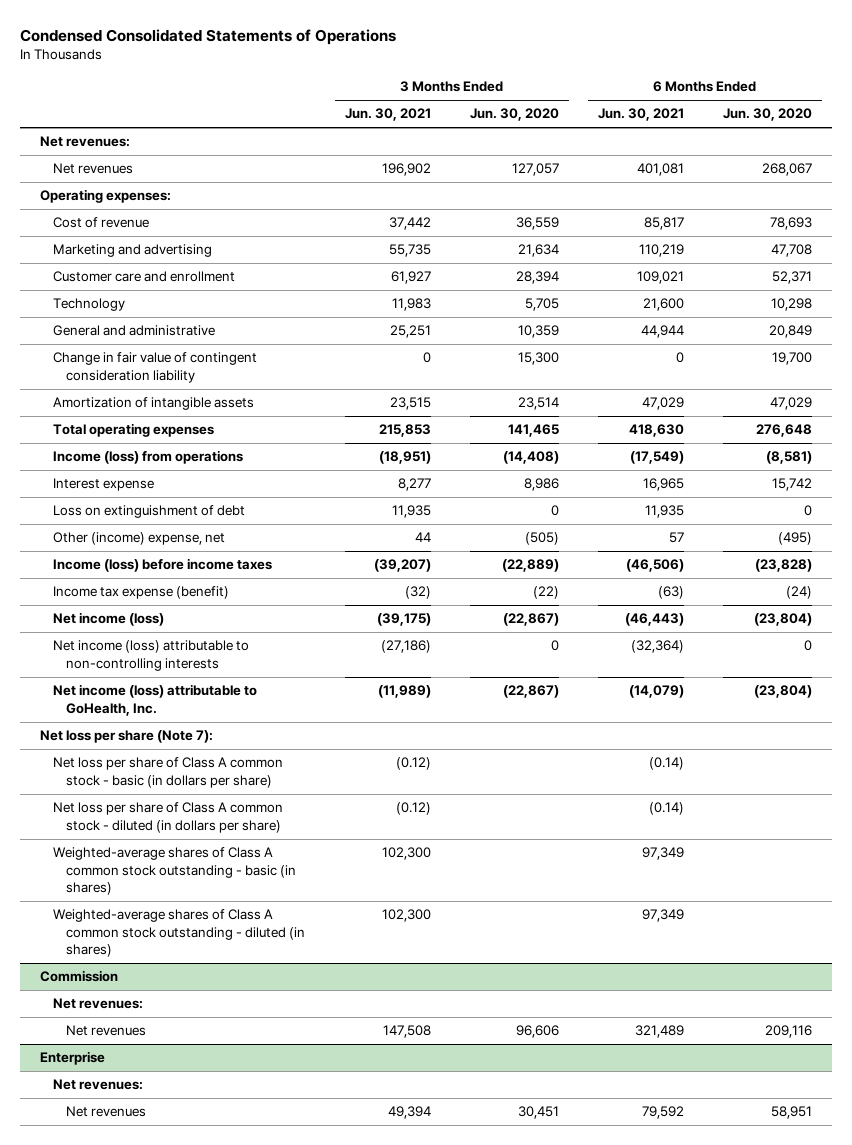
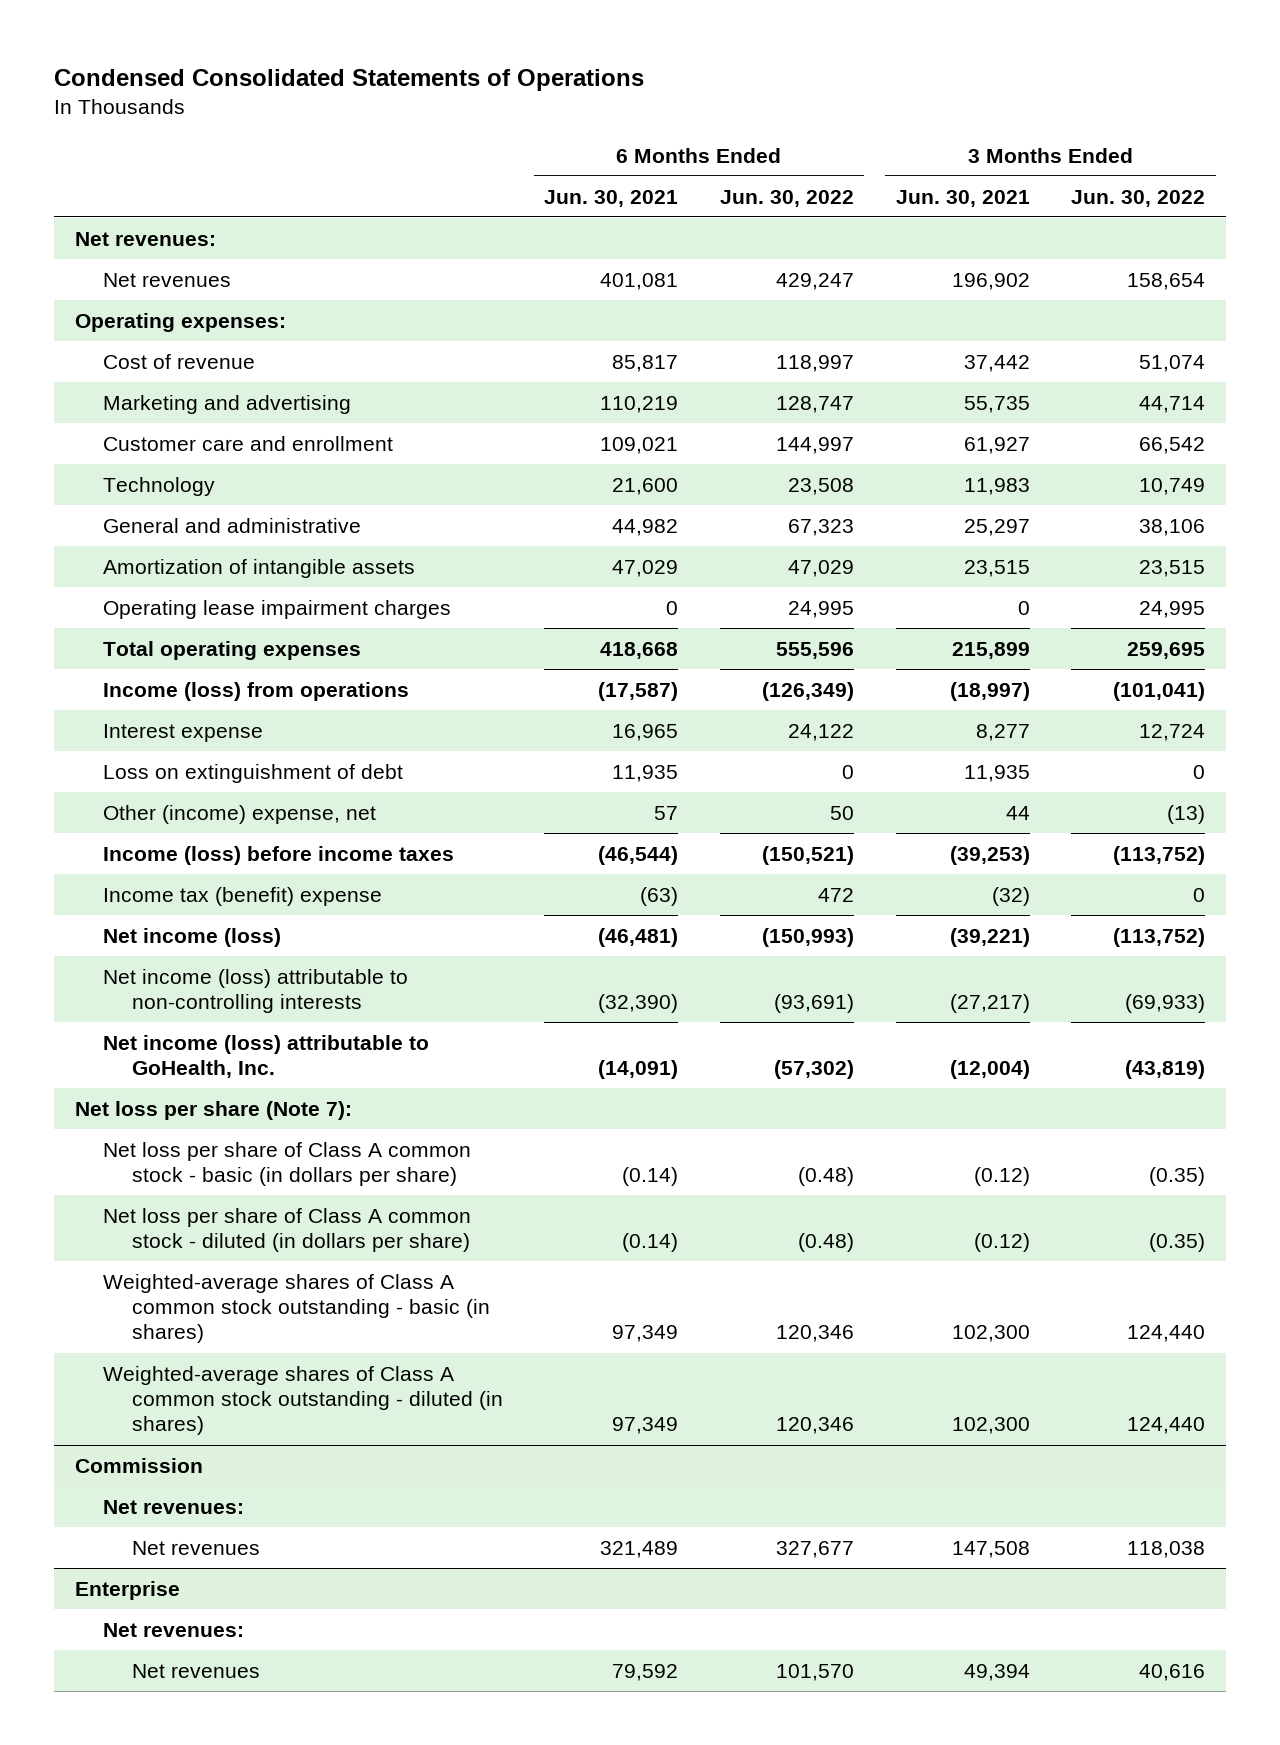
[469,108,559,122] Jun. 30, 2020 -> none
[723,108,813,122] Jun. 30, 2020 -> none
none -> [719,189,854,207] Jun. 30, 2022
none -> [1071,189,1206,207] Jun. 30, 2022
[53,352,258,383] Change in fair value of contingent consideration liability -> none
[389,325,431,339] 25,251 -> [963,518,1030,536] 25,297
[640,325,684,339] 44,944 -> [612,518,679,536] 44,982
none -> [103,599,452,619] Operating lease impairment charges
[378,424,431,438] 215,853 -> [951,641,1030,659] 215,899
[628,424,684,438] 418,630 -> [600,641,679,659] 418,668
[378,451,431,465] (18,951) -> [949,681,1030,701] (18,997)
[629,451,684,465] (17,549) -> [598,681,679,701] (17,587)
[373,559,431,573] (39,207) -> [949,845,1030,865] (39,253)
[625,559,684,573] (46,506) -> [598,845,679,865] (46,544)
[53,586,230,600] Income tax expense (benefit) -> [103,886,383,906] Income tax (benefit) expense
[376,613,431,627] (39,175) -> [949,927,1030,947] (39,221)
[624,613,684,627] (46,443) -> [598,927,679,947] (46,481)
[380,640,431,654] (27,186) -> [949,994,1030,1014] (27,217)
[630,640,684,654] (32,364) -> [598,994,679,1014] (32,390)
[377,685,431,699] (11,989) -> [949,1060,1030,1080] (12,004)
[628,685,684,699] (14,079) -> [598,1060,679,1080] (14,091)

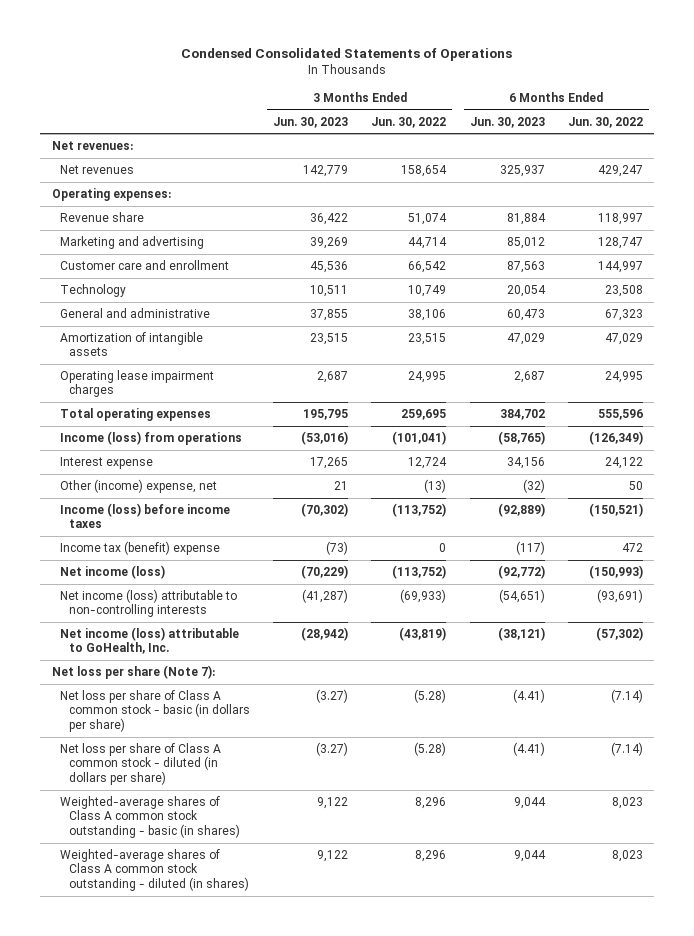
[544,189,679,207] Jun. 30, 2021 -> none
[895,189,1030,207] Jun. 30, 2021 -> none
none -> [273,116,349,128] Jun. 30, 2023
none -> [469,116,545,128] Jun. 30, 2023
[103,353,256,369] Cost of revenue -> [60,212,145,223] Revenue share
[103,763,404,783] Loss on extinguishment of debt -> none
[74,1457,203,1473] Commission -> none
[103,1499,245,1514] Net revenues: -> none
[131,1540,260,1555] Net revenues -> none
[74,1580,180,1600] Enterprise -> none
[103,1622,245,1637] Net revenues: -> none
[131,1663,260,1678] Net revenues -> none
[797,1167,854,1187] (0.48) -> [610,689,643,704] (7.14)
[1149,1167,1206,1187] (0.35) -> [414,689,447,704] (5.28)
[797,1233,854,1253] (0.48) -> [610,742,643,757] (7.14)
[1149,1233,1206,1253] (0.35) -> [414,742,447,757] (5.28)
[775,1325,854,1343] 120,346 -> [611,797,643,810] 8,023
[1127,1325,1206,1343] 124,440 -> [415,797,447,810] 8,296
[775,1417,854,1435] 120,346 -> [611,850,643,863] 8,023
[1127,1417,1206,1435] 124,440 -> [415,850,447,863] 8,296

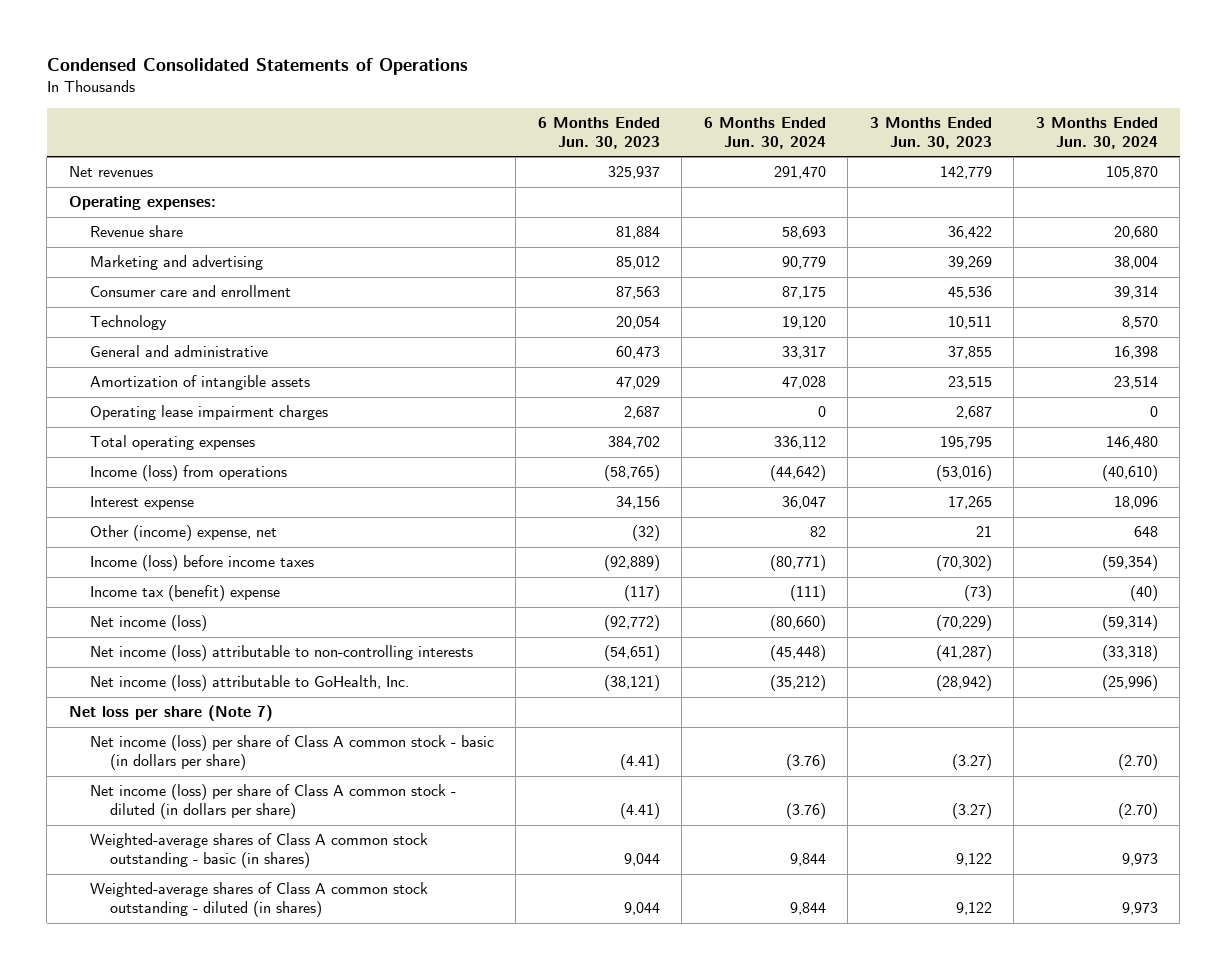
[371,116,447,128] Jun. 30, 2022 -> none
[567,116,643,128] Jun. 30, 2022 -> none
none -> [703,117,826,149] 6 Months Ended Jun. 30, 2024
none -> [1035,117,1158,149] 3 Months Ended Jun. 30, 2024
[51,141,133,151] Net revenues: -> none
[60,260,230,271] Customer care and enrollment -> [89,285,291,298] Consumer care and enrollment
[51,665,215,680] Net loss per share (Note 7): -> [68,705,273,722] Net loss per share (Note 7)
[60,690,250,732] Net loss per share of Class A common stock - basic (in dollars per share) -> [89,735,494,771] Net income (loss) per share of Class A common stock - basic (in dollars per share)
[60,743,222,785] Net loss per share of Class A common stock - diluted (in dollars per share) -> [89,784,456,820] Net income (loss) per share of Class A common stock - diluted (in dollars per share)

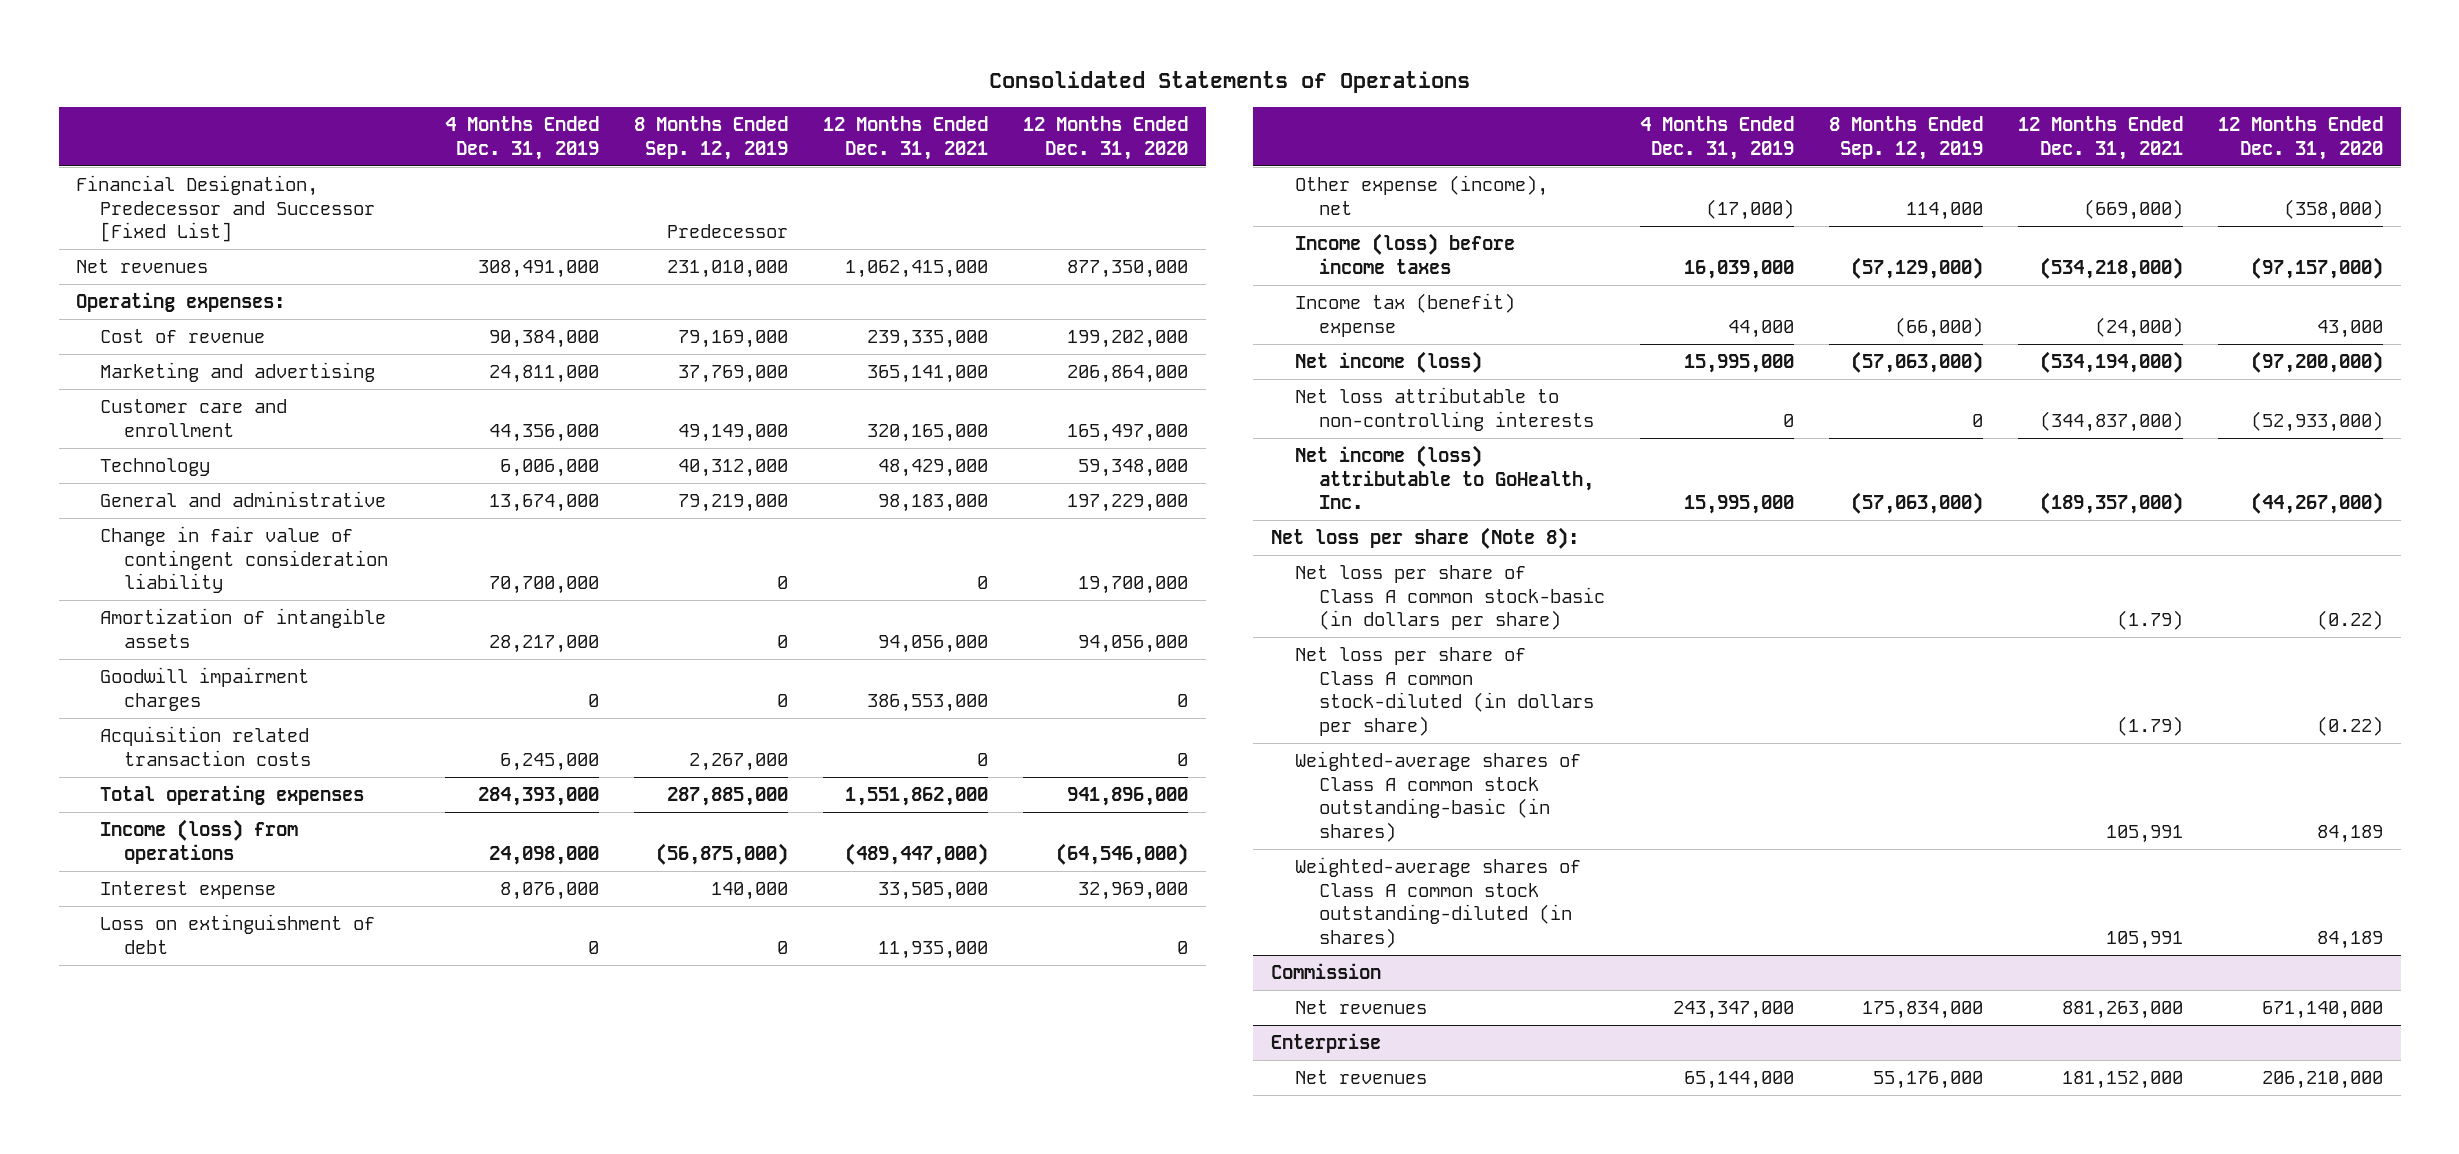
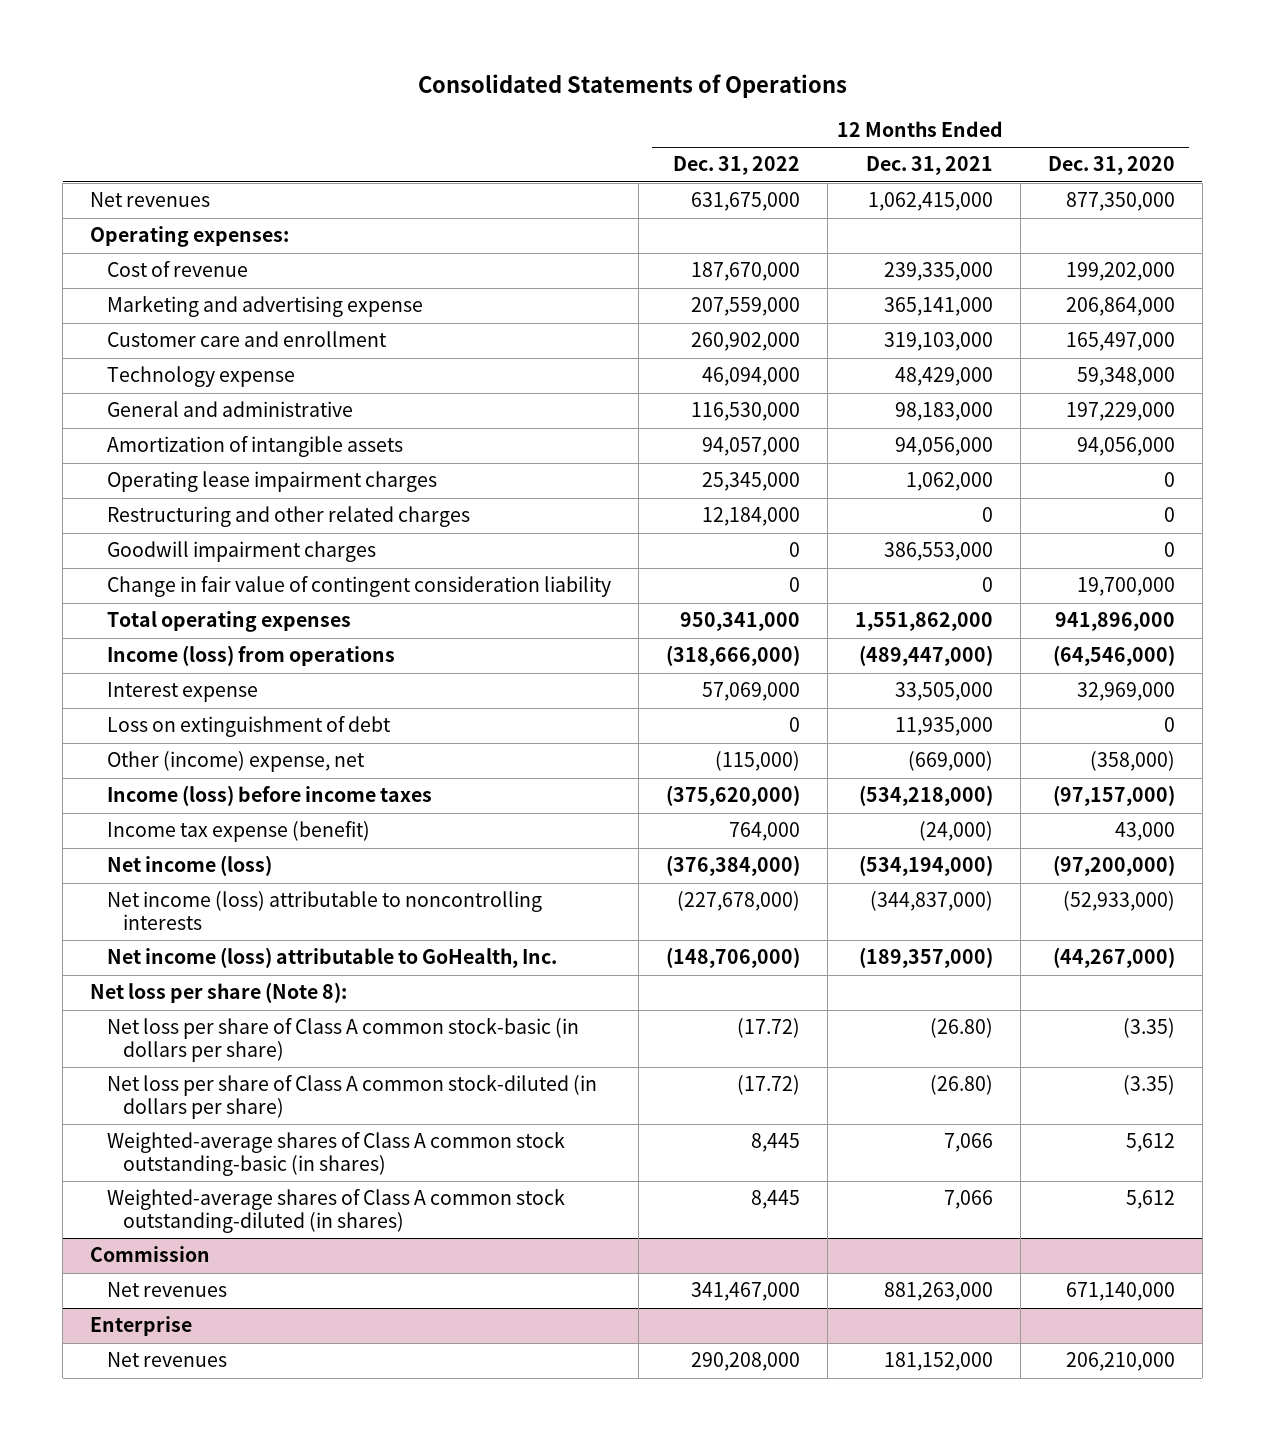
[445,116,600,160] 4 Months Ended Dec. 31, 2019 -> none
[634,116,789,160] 8 Months Ended Sep. 12, 2019 -> none
none -> [672,156,800,176] Dec. 31, 2022
[76,175,376,243] Financial Designation, Predecessor and Successor [Fixed List] -> none
[100,362,376,383] Marketing and advertising -> [106,296,423,318] Marketing and advertising expense
[867,423,989,442] 320,165,000 -> [883,332,993,352] 319,103,000
[100,458,211,477] Technology -> [106,366,295,388] Technology expense
none -> [106,471,437,493] Operating lease impairment charges
none -> [106,506,470,528] Restructuring and other related charges
[100,726,311,766] Acquisition related transaction costs -> none
[100,526,388,594] Change in fair value of contingent consideration liability -> [106,576,611,598] Change in fair value of contingent consideration liability
[1294,175,1548,215] Other expense (income), net -> [106,751,365,773] Other (income) expense, net
[1294,293,1515,337] Income tax (benefit) expense -> [106,821,370,843] Income tax expense (benefit)
[1294,387,1594,431] Net loss attributable to non-controlling interests -> [106,891,542,930] Net income (loss) attributable to noncontrolling interests
[2116,610,2183,631] (1.79) -> [929,1018,993,1039] (26.80)
[2317,610,2384,631] (0.22) -> [1122,1018,1175,1039] (3.35)
[2116,715,2183,736] (1.79) -> [929,1075,993,1096] (26.80)
[2317,715,2384,736] (0.22) -> [1122,1075,1175,1096] (3.35)
[2105,824,2183,843] 105,991 -> [943,1133,993,1153] 7,066
[2317,824,2384,843] 84,189 -> [1125,1133,1175,1153] 5,612
[2105,930,2183,949] 105,991 -> [943,1190,993,1210] 7,066
[2317,930,2384,949] 84,189 -> [1125,1190,1175,1210] 5,612

